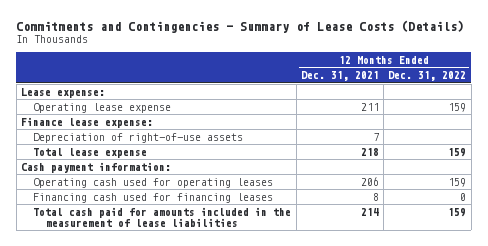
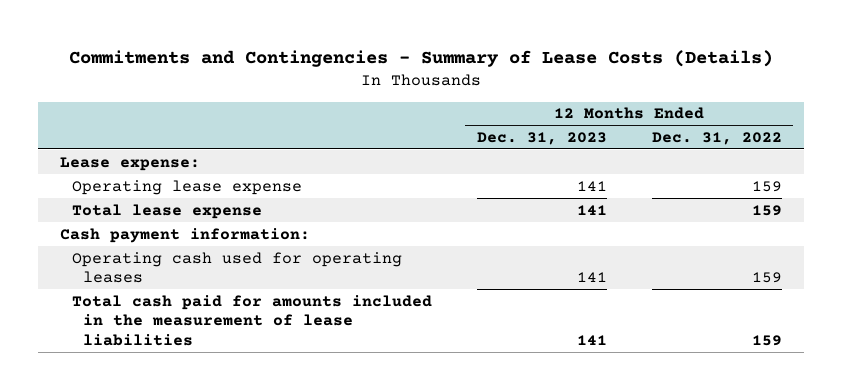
[300,71,379,82] Dec. 31, 2021 -> none
none -> [476,131,607,145] Dec. 31, 2023
[21,116,154,128] Finance lease expense: -> none
[33,132,244,143] Depreciation of right-of-use assets -> none
[33,192,274,203] Financing cash used for financing leases -> none

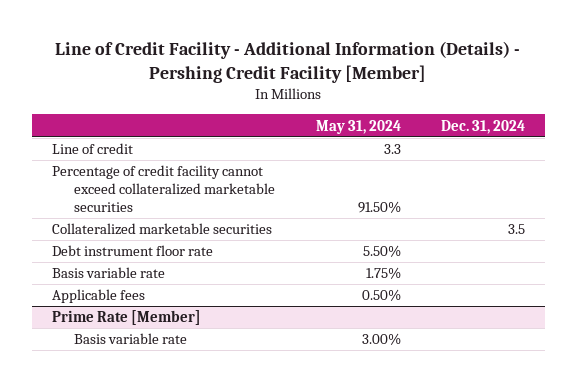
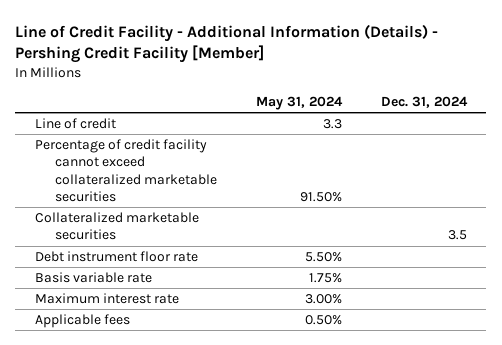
none -> [34,293,179,305] Maximum interest rate
[51,310,201,326] Prime Rate [Member] -> none
[74,333,188,345] Basis variable rate -> none

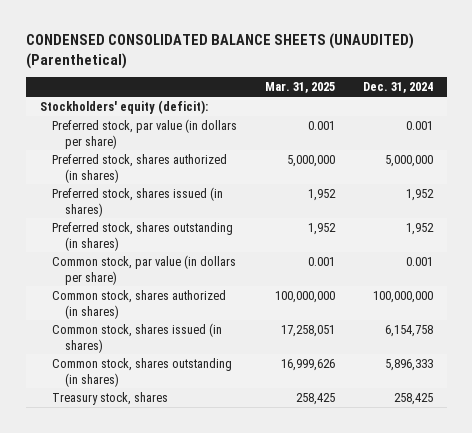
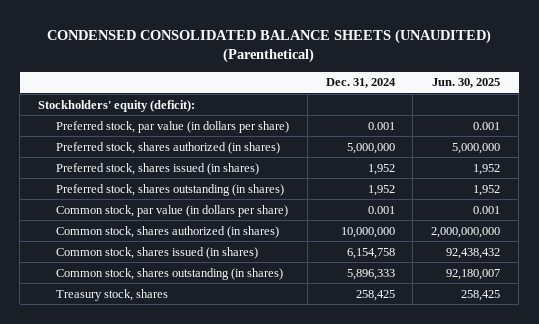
[265,82,336,94] Mar. 31, 2025 -> none
none -> [432,78,501,89] Jun. 30, 2025
[372,290,433,303] 100,000,000 -> [340,226,395,238] 10,000,000

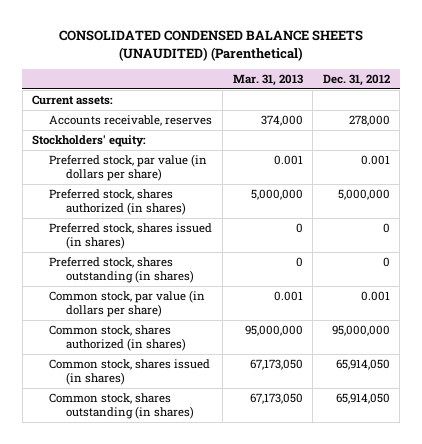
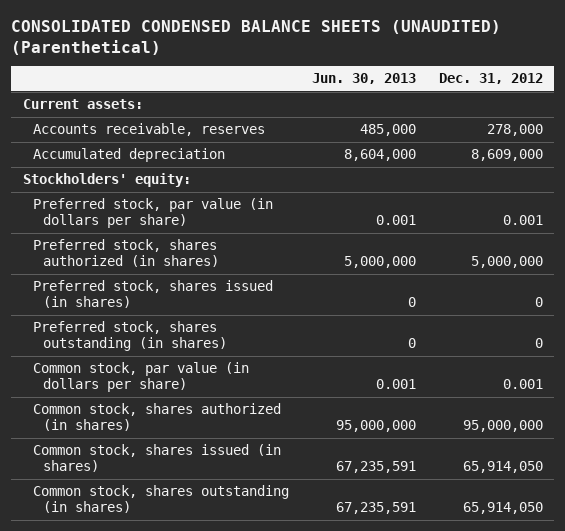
[232,73,303,86] Mar. 31, 2013 -> none
none -> [311,73,416,85] Jun. 30, 2013
none -> [32,148,225,163] Accumulated depreciation

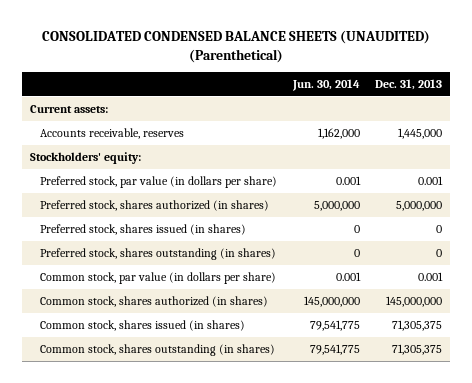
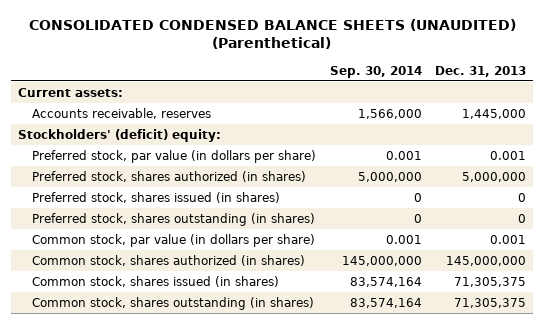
[291,78,360,91] Jun. 30, 2014 -> none
none -> [329,65,422,78] Sep. 30, 2014
[30,152,142,165] Stockholders' equity: -> [17,128,221,142] Stockholders' (deficit) equity:

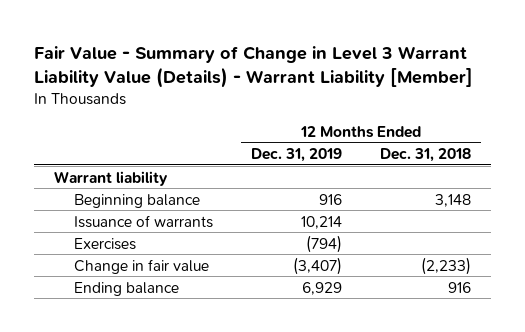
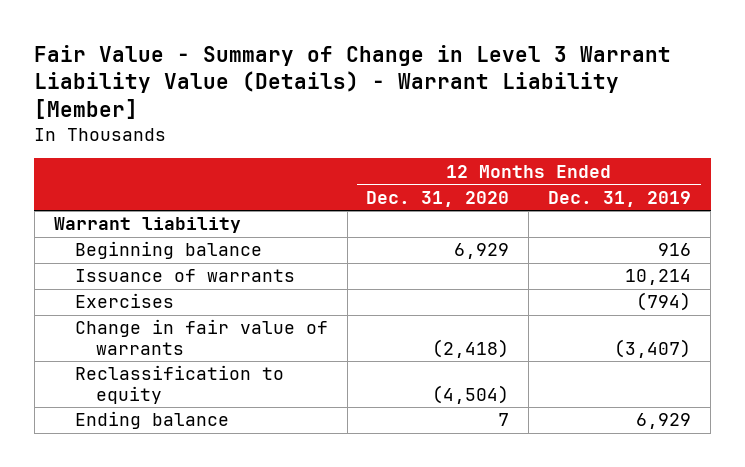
[380,148,472,163] Dec. 31, 2018 -> none
none -> [366,190,510,207] Dec. 31, 2020
[73,258,209,274] Change in fair value -> [74,319,328,355] Change in fair value of warrants
none -> [74,365,284,404] Reclassification to equity

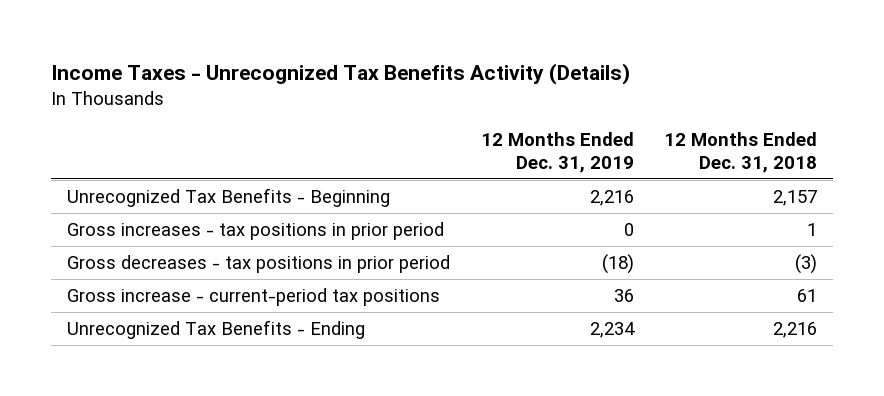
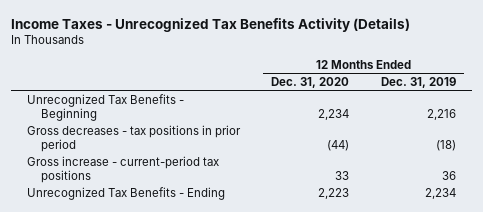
[664,131,818,173] 12 Months Ended Dec. 31, 2018 -> none
none -> [271,77,350,89] Dec. 31, 2020
[66,222,444,241] Gross increases - tax positions in prior period -> none

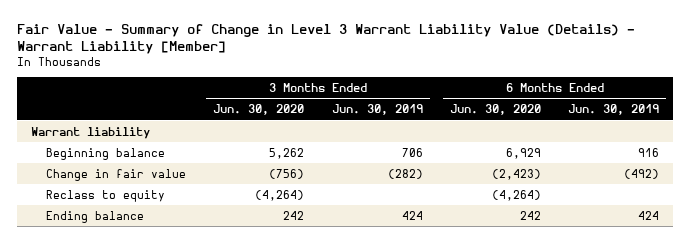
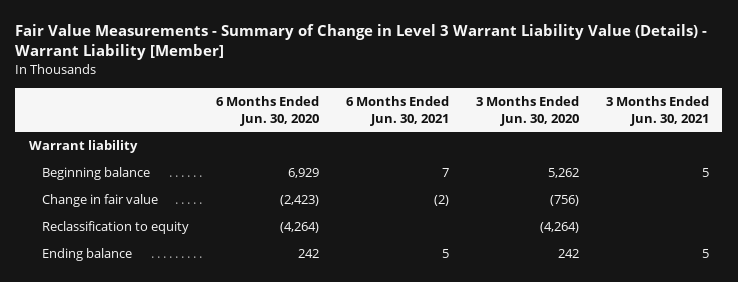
[16,23,635,55] Fair Value - Summary of Change in Level 3 Warrant Liability Value (Details) - Warrant Liability [Member] -> [15,23,708,61] Fair Value Measurements - Summary of Change in Level 3 Warrant Liability Value (Details) - Warrant Liability [Member]
[331,104,423,116] Jun. 30, 2019 -> none
[568,104,660,116] Jun. 30, 2019 -> none
none -> [345,95,449,126] 6 Months Ended Jun. 30, 2021
none -> [605,95,709,126] 3 Months Ended Jun. 30, 2021
[45,189,165,202] Reclass to equity -> [42,221,190,235] Reclassification to equity

